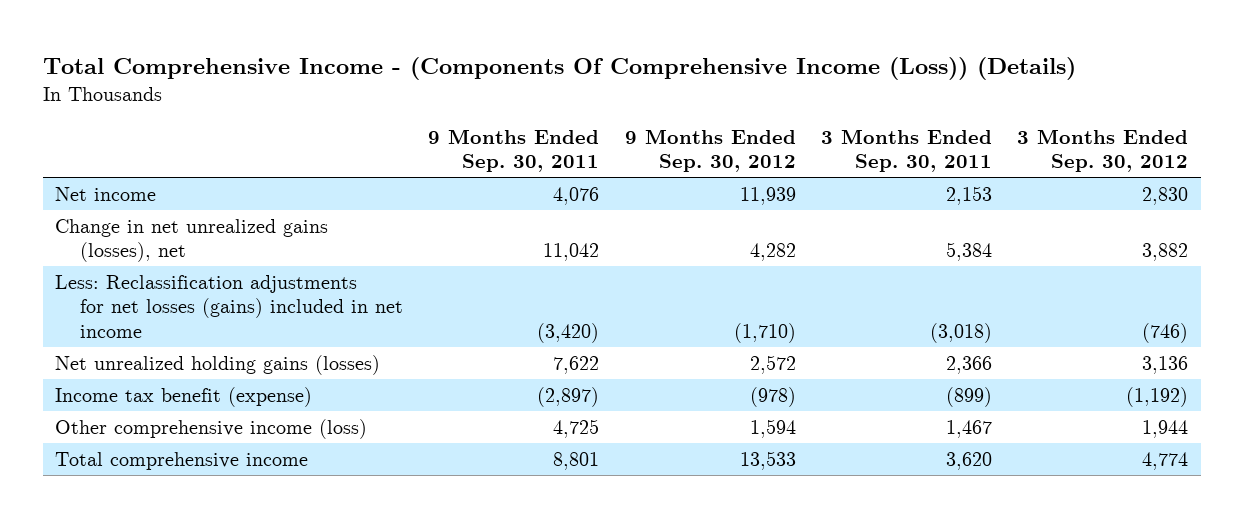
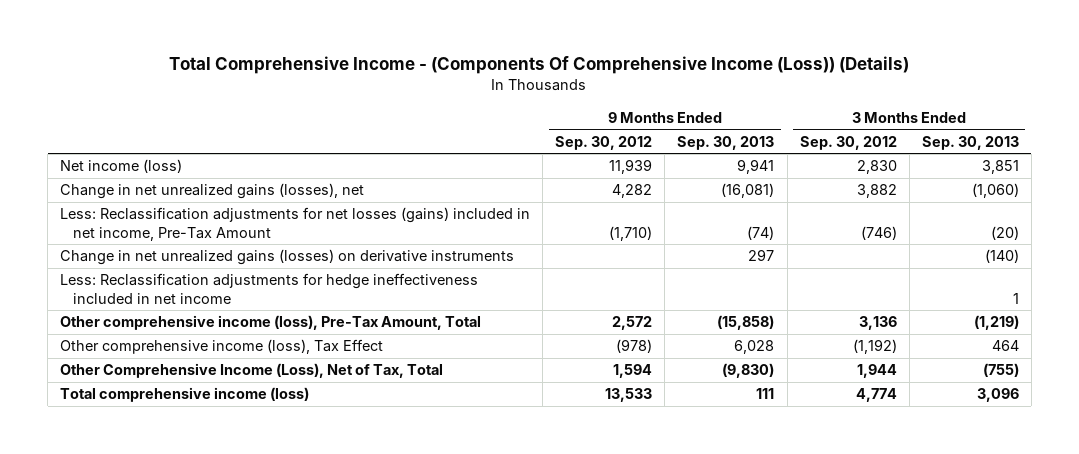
[428,128,600,173] 9 Months Ended Sep. 30, 2011 -> none
[820,128,992,173] 3 Months Ended Sep. 30, 2011 -> none
none -> [677,135,775,150] Sep. 30, 2013
none -> [921,135,1019,150] Sep. 30, 2013
[55,186,157,201] Net income -> [60,159,183,174] Net income (loss)
[55,274,404,339] Less: Reclassification adjustments for net losses (gains) included in net income -> [60,207,531,241] Less: Reclassification adjustments for net losses (gains) included in net income, Pre-Tax Amount
none -> [60,249,515,266] Change in net unrealized gains (losses) on derivative instruments
none -> [60,273,479,304] Less: Reclassification adjustments for hedge ineffectiveness included in net income
[55,354,381,375] Net unrealized holding gains (losses) -> [60,315,482,331] Other comprehensive income (loss), Pre-Tax Amount, Total
[55,386,313,407] Income tax benefit (expense) -> [60,339,384,355] Other comprehensive income (loss), Tax Effect
[55,418,368,439] Other comprehensive income (loss) -> [60,363,444,379] Other Comprehensive Income (Loss), Net of Tax, Total
[55,451,309,470] Total comprehensive income -> [60,387,310,403] Total comprehensive income (loss)

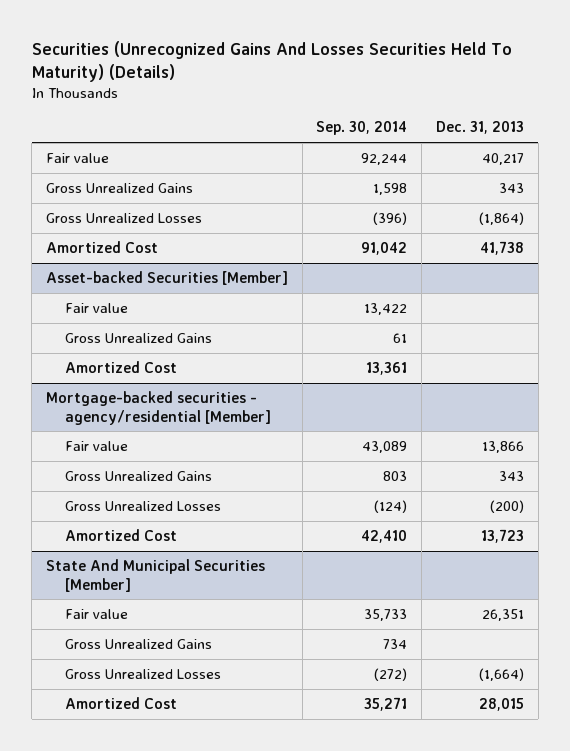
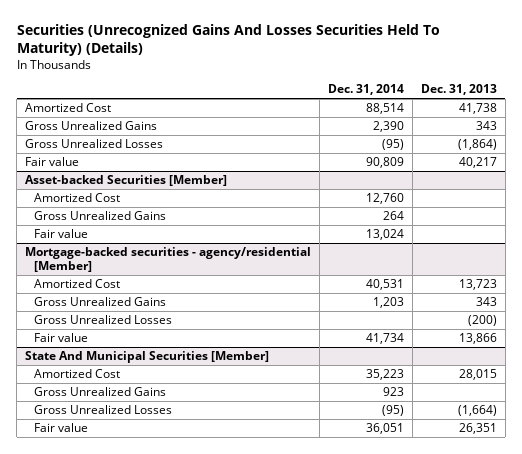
[316,121,408,136] Sep. 30, 2014 -> none
none -> [328,84,405,96] Dec. 31, 2014
[45,240,158,253] Amortized Cost -> [25,103,112,113] Amortized Cost
[45,152,109,163] Fair value -> [25,157,80,167] Fair value
[65,332,213,343] Gross Unrealized Gains -> [34,211,167,221] Gross Unrealized Gains
[65,302,129,313] Fair value -> [34,229,89,239] Fair value
[65,528,178,541] Amortized Cost -> [34,279,121,289] Amortized Cost
[65,440,129,451] Fair value -> [34,333,89,343] Fair value
[65,696,178,709] Amortized Cost -> [34,369,121,379] Amortized Cost
[65,608,129,619] Fair value -> [34,423,89,433] Fair value

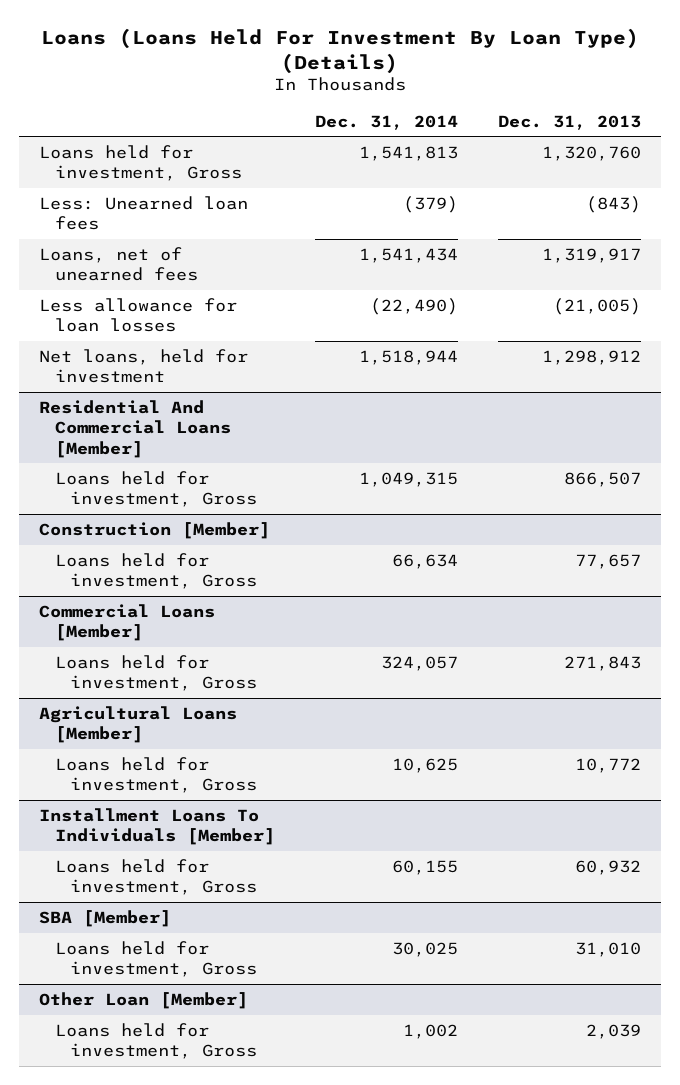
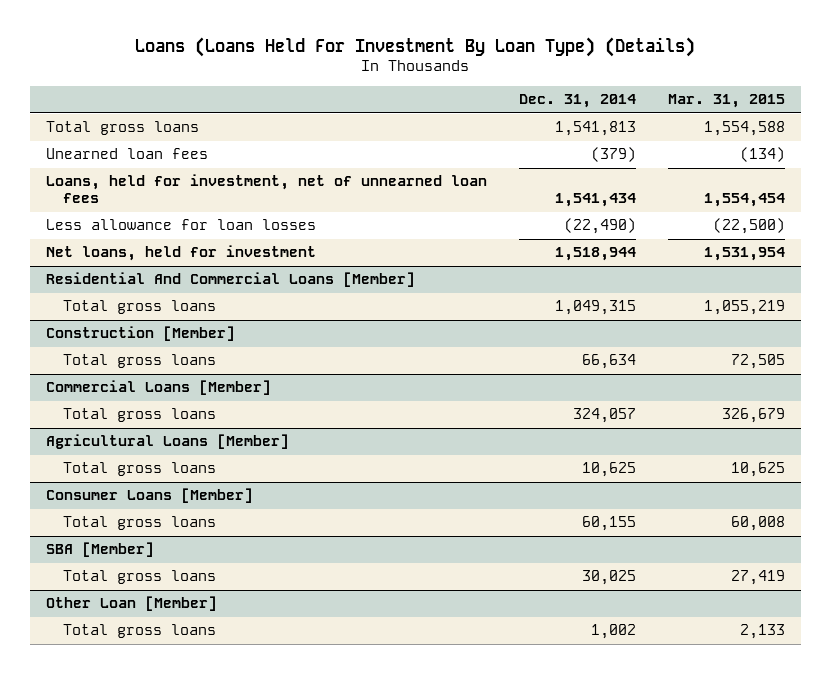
[497,114,641,130] Dec. 31, 2013 -> none
none -> [667,94,785,109] Mar. 31, 2015
[39,144,242,182] Loans held for investment, Gross -> [45,121,199,136] Total gross loans
[39,195,249,231] Less: Unearned loan fees -> [45,148,208,160] Unearned loan fees
[39,246,198,282] Loans, net of unearned fees -> [45,174,487,204] Loans, held for investment, net of unnearned loan fees
[54,470,257,508] Loans held for investment, Gross -> [63,300,217,315] Total gross loans
[54,552,257,590] Loans held for investment, Gross -> [63,354,217,369] Total gross loans
[54,654,257,692] Loans held for investment, Gross -> [63,408,217,423] Total gross loans
[39,807,275,846] Installment Loans To Individuals [Member] -> none
[54,756,257,794] Loans held for investment, Gross -> [63,462,217,477] Total gross loans
none -> [45,488,253,504] Consumer Loans [Member]
[54,858,257,896] Loans held for investment, Gross -> [63,516,217,531] Total gross loans
[54,940,257,978] Loans held for investment, Gross -> [63,570,217,585] Total gross loans
[54,1022,257,1060] Loans held for investment, Gross -> [63,624,217,639] Total gross loans

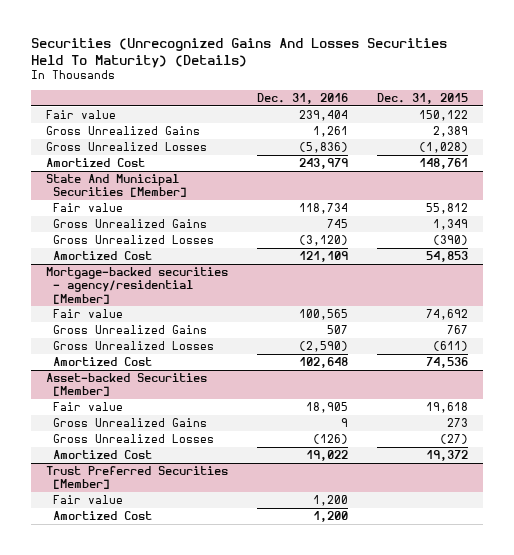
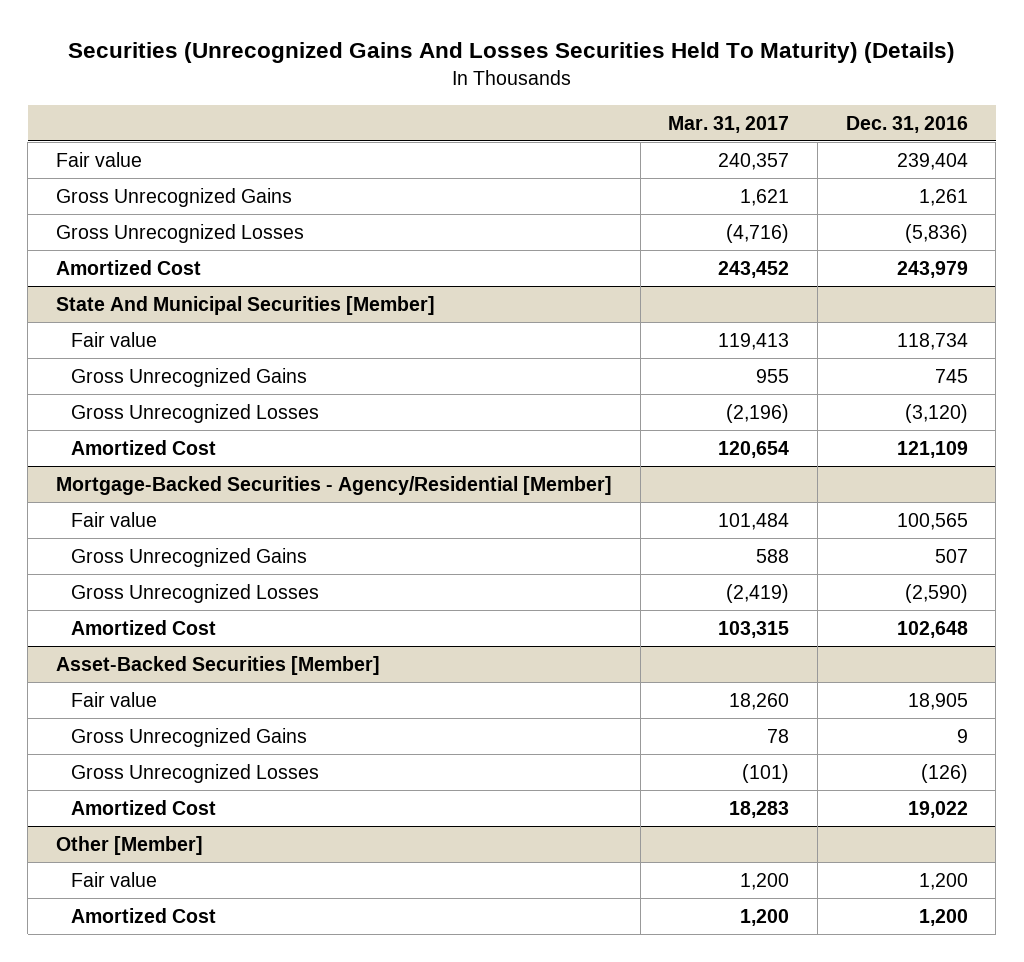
[377,93,469,105] Dec. 31, 2015 -> none
none -> [668,115,790,133] Mar. 31, 2017
[45,126,200,136] Gross Unrealized Gains -> [56,187,293,207] Gross Unrecognized Gains
[45,142,207,152] Gross Unrealized Losses -> [56,223,305,243] Gross Unrecognized Losses
[53,219,208,229] Gross Unrealized Gains -> [71,367,308,387] Gross Unrecognized Gains
[53,235,215,245] Gross Unrealized Losses -> [71,403,320,423] Gross Unrecognized Losses
[45,267,228,304] Mortgage-backed securities - agency/residential [Member] -> [56,475,613,495] Mortgage-Backed Securities - Agency/Residential [Member]
[53,325,208,335] Gross Unrealized Gains -> [71,547,308,567] Gross Unrecognized Gains
[53,341,215,351] Gross Unrealized Losses -> [71,583,320,603] Gross Unrecognized Losses
[45,373,207,397] Asset-backed Securities [Member] -> [56,655,381,675] Asset-Backed Securities [Member]
[53,418,208,428] Gross Unrealized Gains -> [71,727,308,747] Gross Unrecognized Gains
[53,434,215,444] Gross Unrealized Losses -> [71,763,320,783] Gross Unrecognized Losses
[45,466,228,490] Trust Preferred Securities [Member] -> [56,835,204,855] Other [Member]

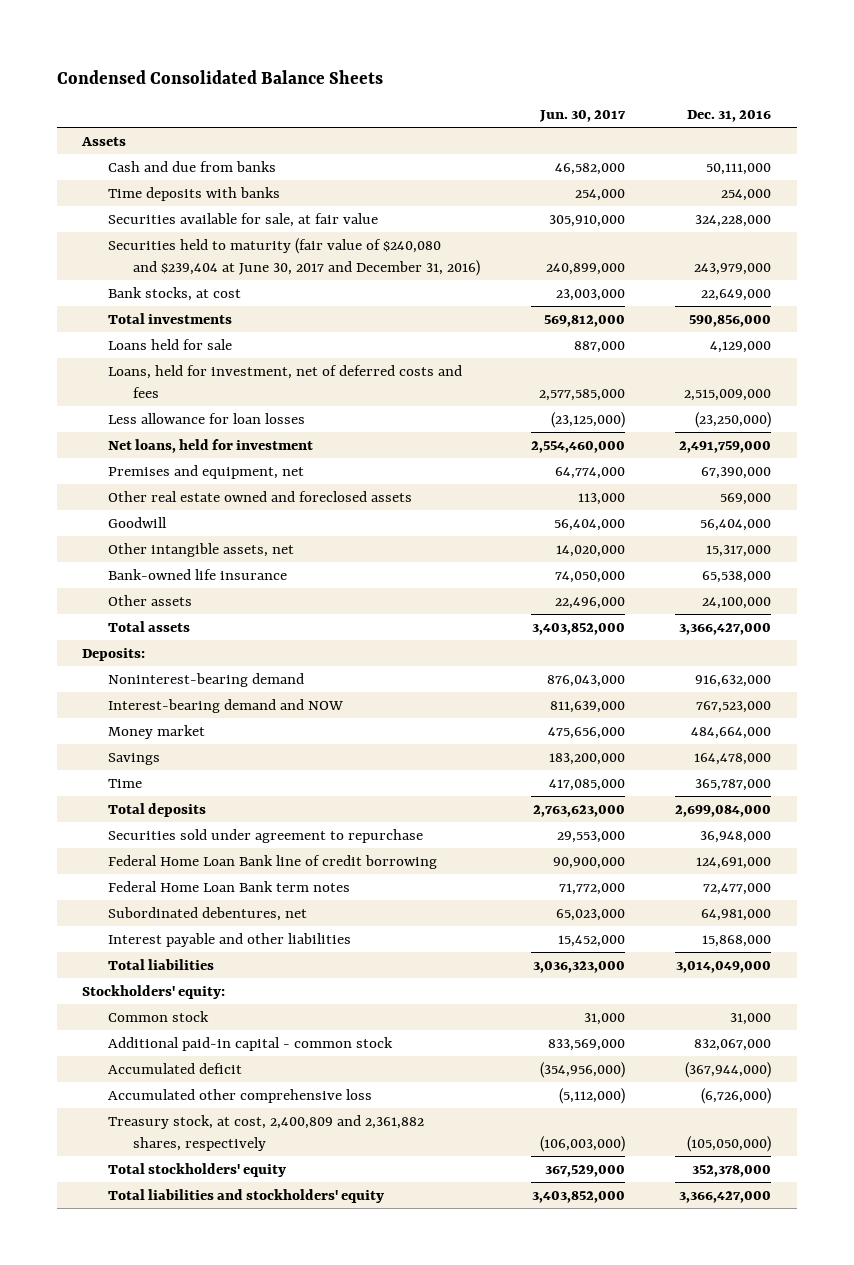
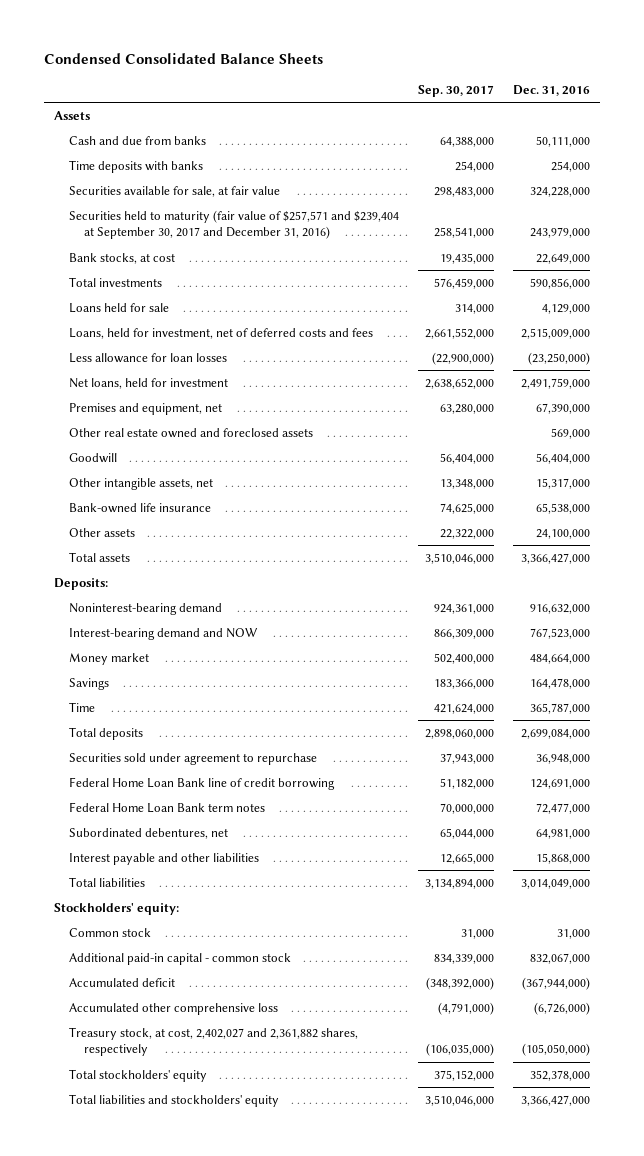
[538,109,626,122] Jun. 30, 2017 -> none
none -> [417,84,494,97] Sep. 30, 2017
[107,238,481,276] Securities held to maturity (fair value of $240,080 and $239,404 at June 30, 2017 and December 31, 2016) -> [68,209,399,240] Securities held to maturity (fair value of $257,571 and $239,404 at September 30, 2017 and December 31, 2016)
[107,1115,424,1151] Treasury stock, at cost, 2,400,809 and 2,361,882 shares, respectively -> [68,1026,358,1057] Treasury stock, at cost, 2,402,027 and 2,361,882 shares, respectively

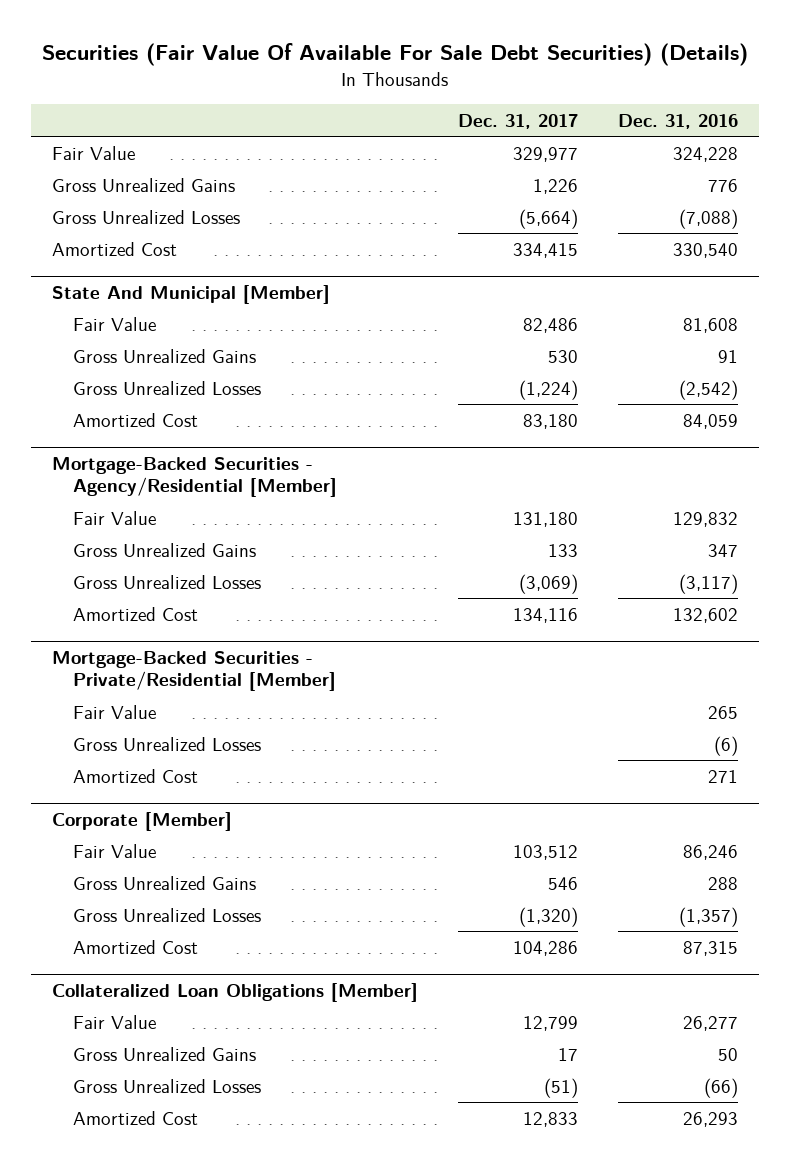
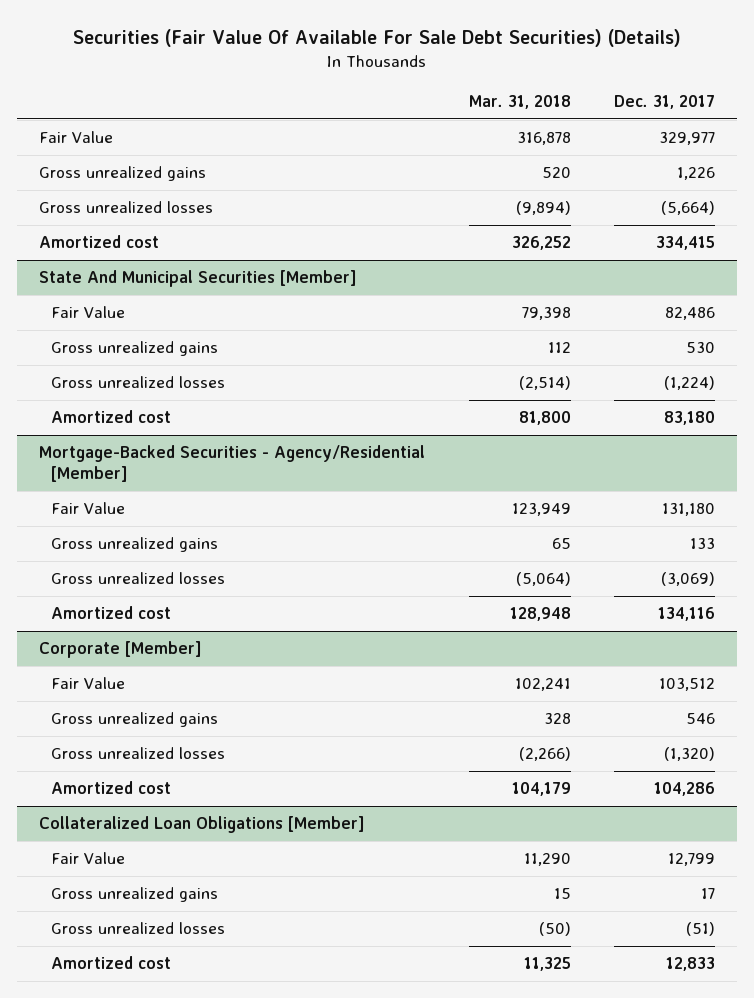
[618,113,739,129] Dec. 31, 2016 -> none
none -> [468,95,571,110] Mar. 31, 2018
[51,177,235,192] Gross Unrealized Gains -> [39,166,207,182] Gross unrealized gains
[51,209,240,224] Gross Unrealized Losses -> [39,201,214,214] Gross unrealized losses
[51,241,177,256] Amortized Cost -> [39,235,160,249] Amortized cost
[51,284,330,304] State And Municipal [Member] -> [39,270,358,288] State And Municipal Securities [Member]
[72,348,256,363] Gross Unrealized Gains -> [51,341,219,357] Gross unrealized gains
[72,380,261,395] Gross Unrealized Losses -> [51,376,226,389] Gross unrealized losses
[72,412,198,427] Amortized Cost -> [51,410,172,424] Amortized cost
[51,650,336,692] Mortgage-Backed Securities - Private/Residential [Member] -> none
[72,704,156,719] Fair Value -> none
[72,736,261,751] Gross Unrealized Losses -> none
[72,768,198,783] Amortized Cost -> none
[72,542,256,557] Gross Unrealized Gains -> [51,537,219,553] Gross unrealized gains
[72,574,261,589] Gross Unrealized Losses -> [51,572,226,585] Gross unrealized losses
[72,606,198,621] Amortized Cost -> [51,606,172,620] Amortized cost
[72,875,256,890] Gross Unrealized Gains -> [51,712,219,728] Gross unrealized gains
[72,907,261,922] Gross Unrealized Losses -> [51,747,226,760] Gross unrealized losses
[72,939,198,954] Amortized Cost -> [51,781,172,795] Amortized cost
[72,1046,256,1061] Gross Unrealized Gains -> [51,887,219,903] Gross unrealized gains
[72,1078,261,1093] Gross Unrealized Losses -> [51,922,226,935] Gross unrealized losses
[72,1110,198,1125] Amortized Cost -> [51,956,172,970] Amortized cost

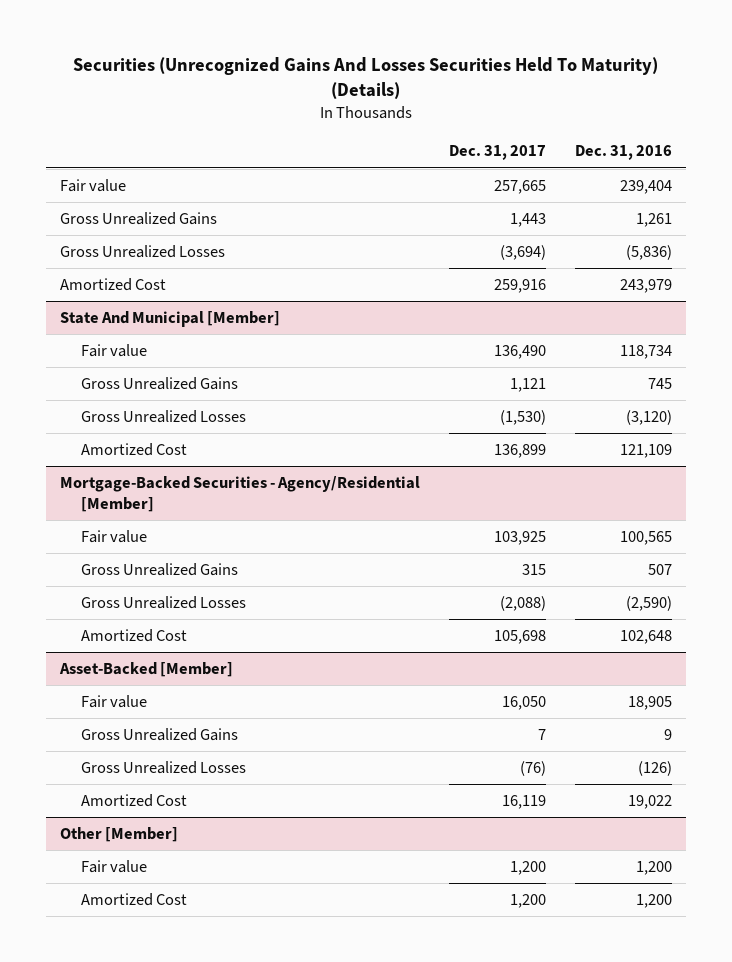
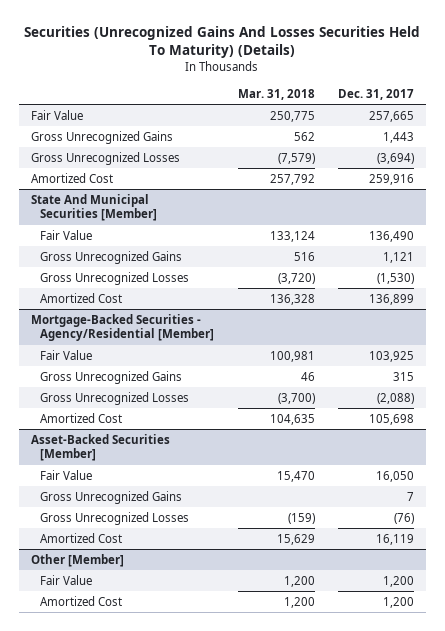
[574,145,672,161] Dec. 31, 2016 -> none
none -> [237,88,315,100] Mar. 31, 2018
[60,178,127,192] Fair value -> [30,109,83,120] Fair Value
[60,211,218,225] Gross Unrealized Gains -> [30,130,173,144] Gross Unrecognized Gains
[60,244,226,258] Gross Unrealized Losses -> [30,151,180,165] Gross Unrecognized Losses
[60,310,281,327] State And Municipal [Member] -> [30,193,158,222] State And Municipal Securities [Member]
[80,343,147,357] Fair value -> [40,229,93,240] Fair Value
[80,376,238,390] Gross Unrealized Gains -> [40,250,183,264] Gross Unrecognized Gains
[80,409,246,423] Gross Unrealized Losses -> [40,271,190,285] Gross Unrecognized Losses
[80,529,147,543] Fair value -> [40,349,93,360] Fair Value
[80,562,238,576] Gross Unrealized Gains -> [40,370,183,384] Gross Unrecognized Gains
[80,595,246,609] Gross Unrealized Losses -> [40,391,190,405] Gross Unrecognized Losses
[59,661,234,677] Asset-Backed [Member] -> [30,433,170,462] Asset-Backed Securities [Member]
[80,694,147,708] Fair value -> [40,469,93,480] Fair Value
[80,727,238,741] Gross Unrealized Gains -> [40,490,183,504] Gross Unrecognized Gains
[80,760,246,774] Gross Unrealized Losses -> [40,511,190,525] Gross Unrecognized Losses
[80,859,147,873] Fair value -> [40,574,93,585] Fair Value

